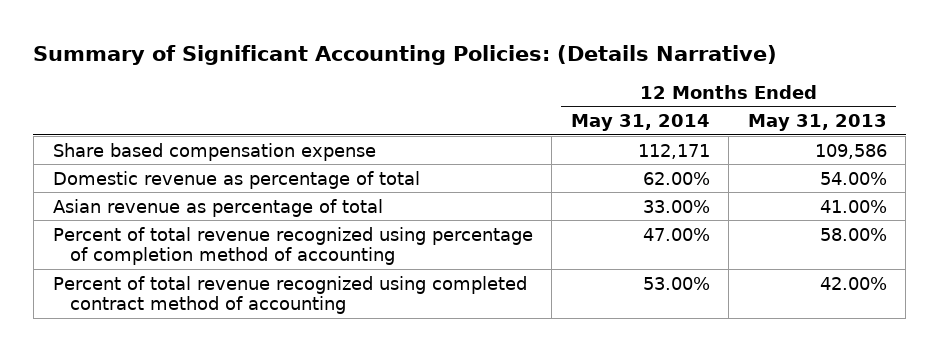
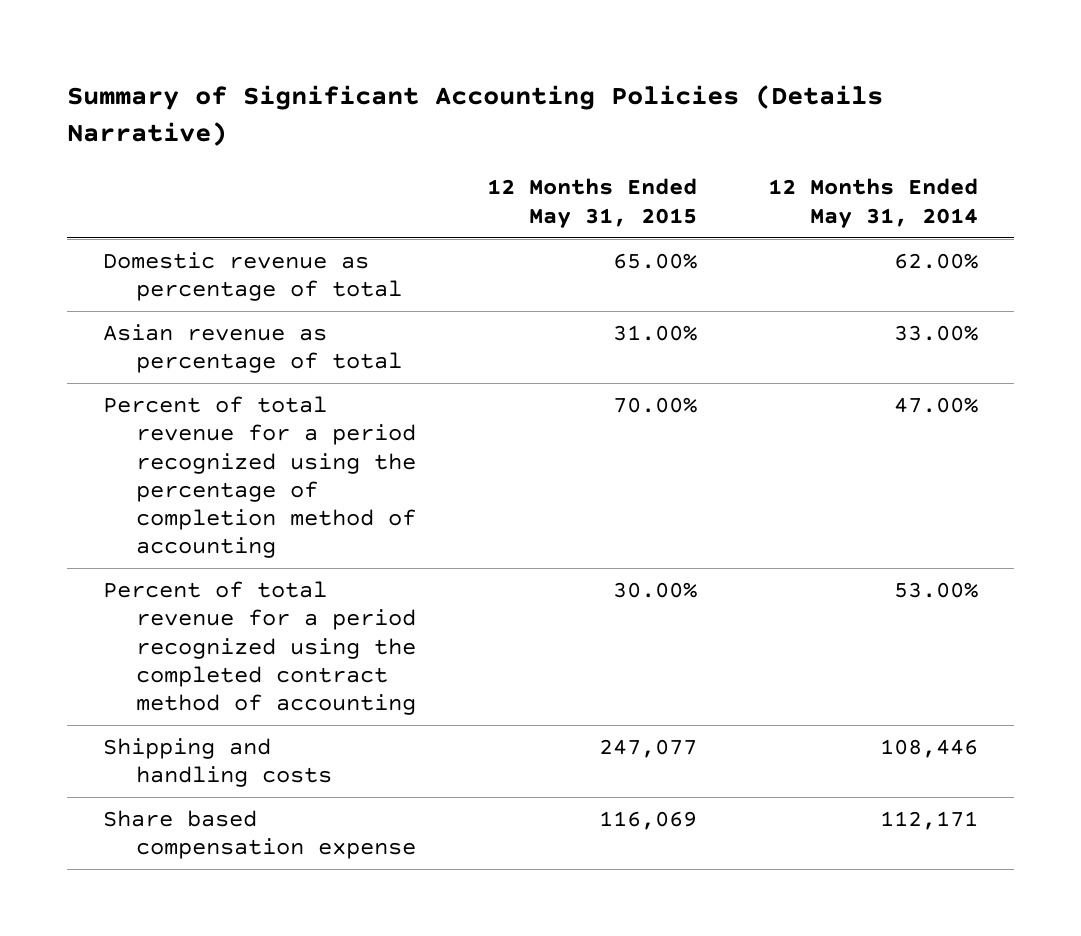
[33,45,778,66] Summary of Significant Accounting Policies: (Details Narrative) -> [67,85,884,147] Summary of Significant Accounting Policies (Details Narrative)
[747,114,887,132] May 31, 2013 -> none
none -> [486,178,697,228] 12 Months Ended May 31, 2015
[52,226,533,266] Percent of total revenue recognized using percentage of completion method of accounting -> [102,396,416,559] Percent of total revenue for a period recognized using the percentage of completion method of accounting
[52,275,527,315] Percent of total revenue recognized using completed contract method of accounting -> [102,581,416,715] Percent of total revenue for a period recognized using the completed contract method of accounting
none -> [102,738,332,788] Shipping and handling costs
[52,142,376,161] Share based compensation expense -> [102,810,416,860] Share based compensation expense

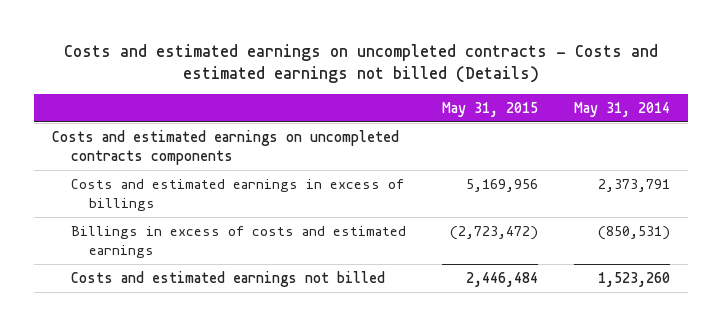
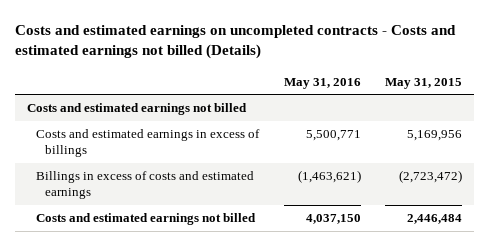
[573,101,670,117] May 31, 2014 -> none
none -> [283,77,361,89] May 31, 2016
[52,130,400,165] Costs and estimated earnings on uncompleted contracts components -> [27,103,248,116] Costs and estimated earnings not billed

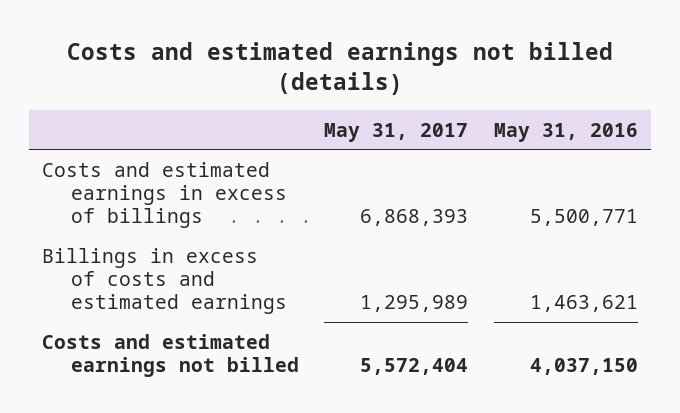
[14,25,456,60] Costs and estimated earnings on uncompleted contracts - Costs and estimated earnings not billed (Details) -> [66,41,613,96] Costs and estimated earnings not billed (details)
[385,77,463,89] May 31, 2015 -> none
none -> [324,122,469,142] May 31, 2017
[27,103,248,116] Costs and estimated earnings not billed -> none
[297,170,361,184] (1,463,621) -> [529,295,638,313] 1,463,621

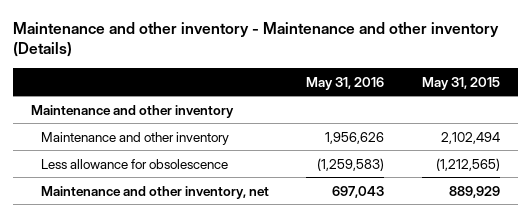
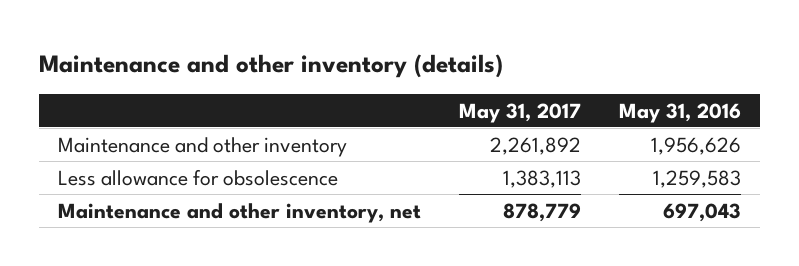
[12,21,499,58] Maintenance and other inventory - Maintenance and other inventory (Details) -> [38,54,503,79] Maintenance and other inventory (details)
[421,76,500,90] May 31, 2015 -> none
none -> [458,102,581,123] May 31, 2017
[31,104,235,118] Maintenance and other inventory -> none
[317,157,385,171] (1,259,583) -> [652,169,741,188] 1,259,583

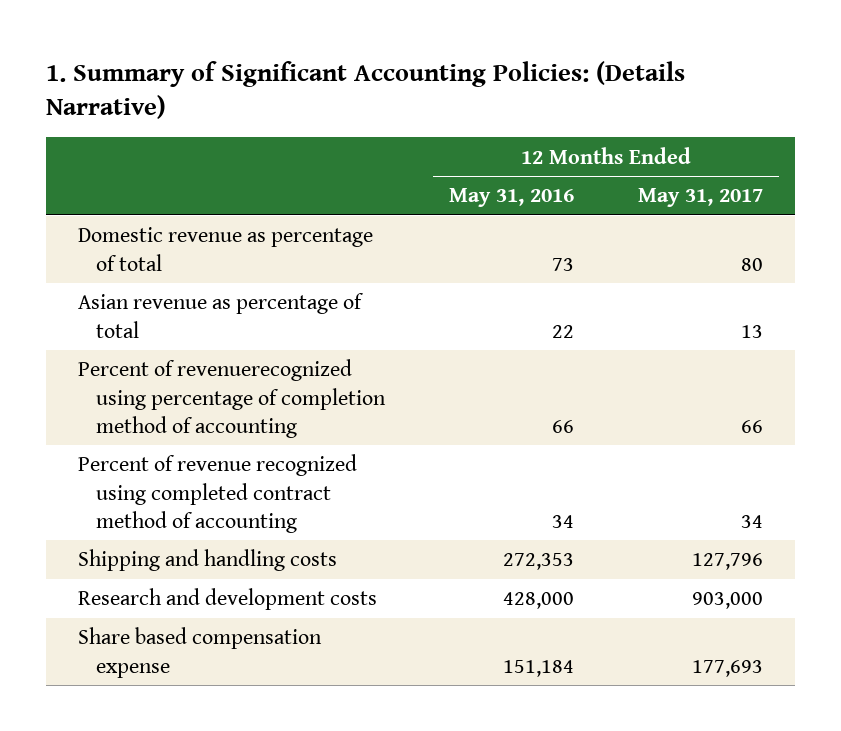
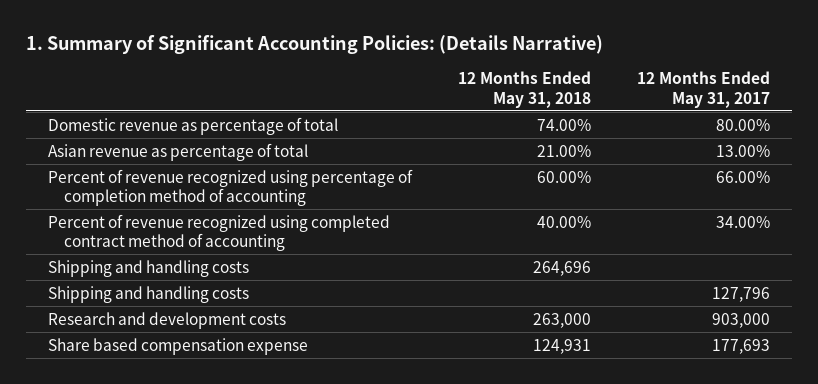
[448,188,574,208] May 31, 2016 -> none
none -> [458,71,592,108] 12 Months Ended May 31, 2018
[740,257,763,271] 80 -> [715,118,770,131] 80.00%
[740,324,763,338] 13 -> [715,144,770,157] 13.00%
[78,359,386,438] Percent of revenuerecognized using percentage of completion method of accounting -> [48,168,414,206] Percent of revenue recognized using percentage of completion method of accounting
[740,419,763,433] 66 -> [715,170,770,183] 66.00%
[740,514,763,528] 34 -> [715,215,770,228] 34.00%
none -> [48,259,250,277] Shipping and handling costs

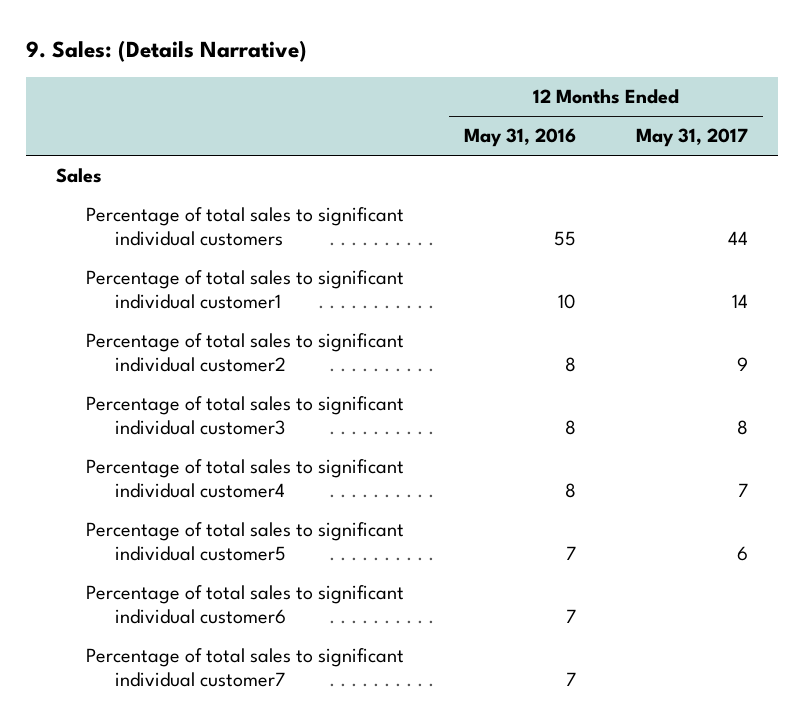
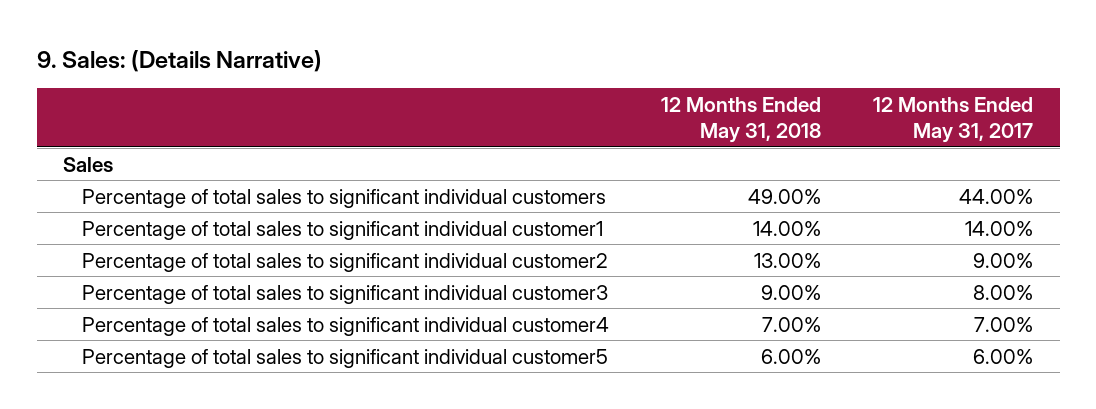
[463,128,576,148] May 31, 2016 -> none
none -> [661,96,822,144] 12 Months Ended May 31, 2018
[85,585,404,625] Percentage of total sales to significant individual customer6 -> none
[85,648,404,688] Percentage of total sales to significant individual customer7 -> none
[727,231,748,246] 44 -> [959,188,1034,204] 44.00%
[731,294,748,309] 14 -> [965,220,1034,236] 14.00%
[736,357,748,372] 9 -> [973,252,1034,268] 9.00%
[736,420,748,436] 8 -> [973,284,1034,300] 8.00%
[737,483,748,498] 7 -> [974,316,1034,332] 7.00%
[736,546,748,562] 6 -> [973,348,1034,364] 6.00%

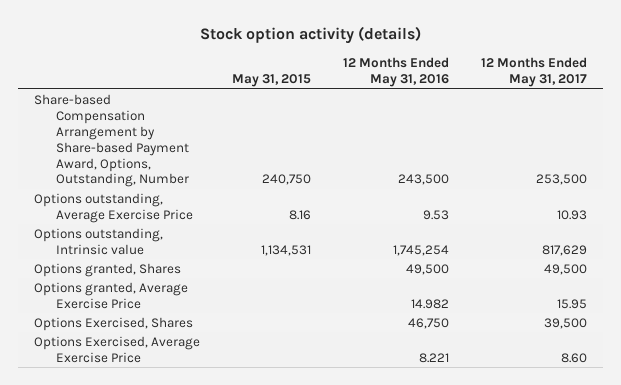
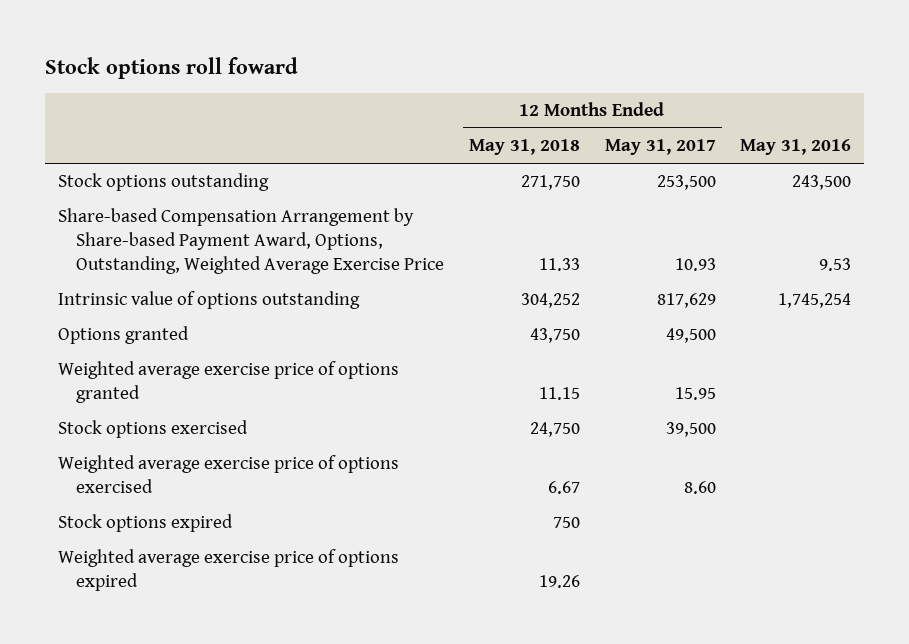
[199,26,421,45] Stock option activity (details) -> [45,57,299,80] Stock options roll foward
[232,74,312,88] May 31, 2015 -> none
[343,57,450,88] 12 Months Ended May 31, 2016 -> none
none -> [468,139,580,156] May 31, 2018
none -> [740,139,852,156] May 31, 2016
[34,94,189,188] Share-based Compensation Arrangement by Share-based Payment Award, Options, Outstanding, Number -> [57,173,269,192] Stock options outstanding
[34,193,193,223] Options outstanding, Average Exercise Price -> [57,208,445,274] Share-based Compensation Arrangement by Share-based Payment Award, Options, Outstanding, Weighted Average Exercise Price
[34,228,164,255] Options outstanding, Intrinsic value -> [57,291,360,310] Intrinsic value of options outstanding
[34,263,182,278] Options granted, Shares -> [57,326,189,345] Options granted
[34,282,189,309] Options granted, Average Exercise Price -> [57,361,399,404] Weighted average exercise price of options granted
[34,317,194,332] Options Exercised, Shares -> [57,420,248,439] Stock options exercised
[34,336,201,363] Options Exercised, Average Exercise Price -> [57,455,399,494] Weighted average exercise price of options exercised
none -> [57,514,233,533] Stock options expired
none -> [57,549,399,592] Weighted average exercise price of options expired

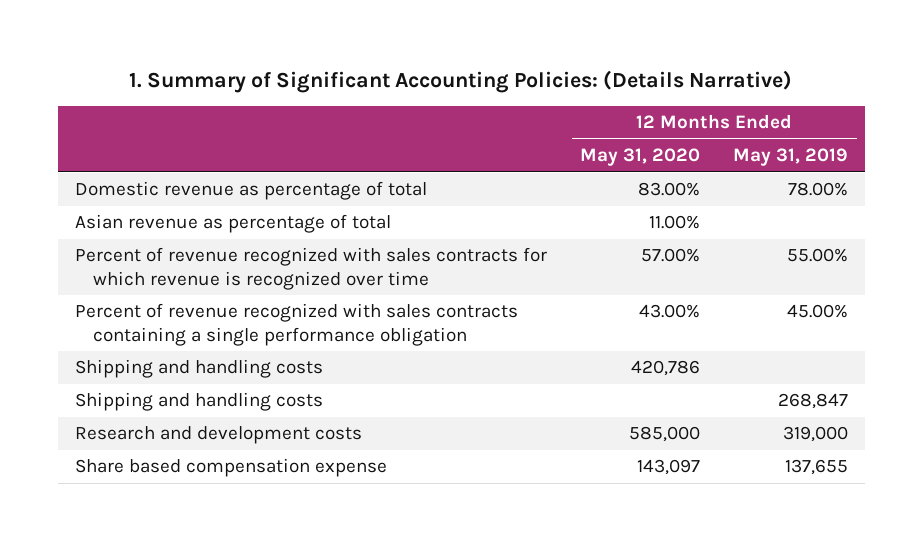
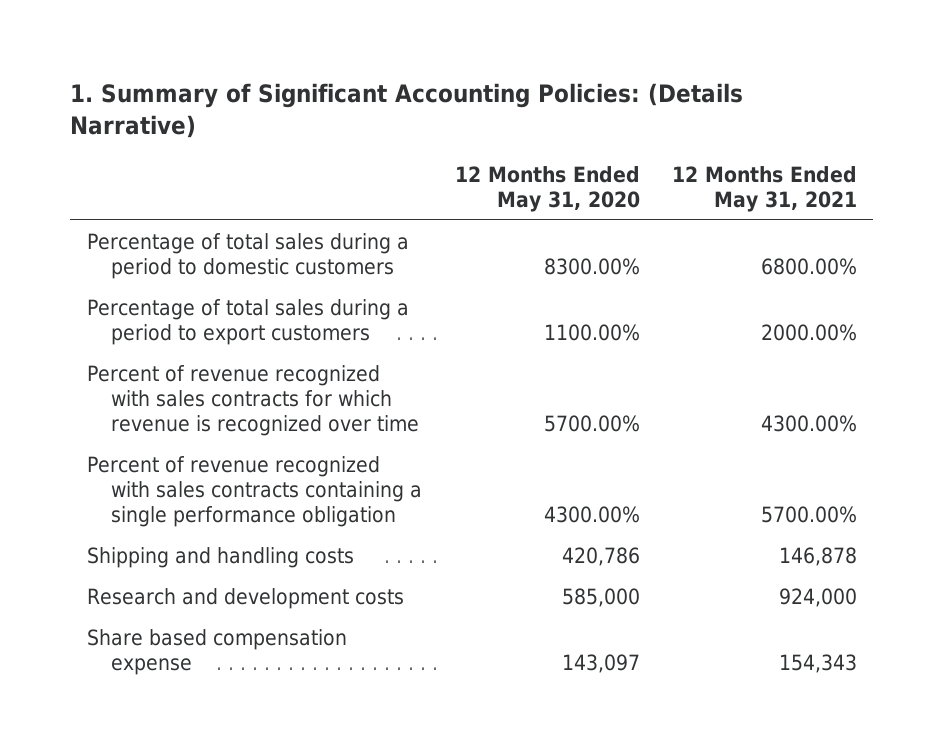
[733,148,849,167] May 31, 2019 -> none
none -> [672,165,858,212] 12 Months Ended May 31, 2021
[74,181,427,201] Domestic revenue as percentage of total -> [86,232,409,280] Percentage of total sales during a period to domestic customers
[637,182,700,197] 83.00% -> [543,258,640,276] 8300.00%
[74,214,391,234] Asian revenue as percentage of total -> [86,298,409,346] Percentage of total sales during a period to export customers
[648,215,700,230] 11.00% -> [543,324,640,342] 1100.00%
[640,248,700,263] 57.00% -> [543,415,640,433] 5700.00%
[638,304,700,319] 43.00% -> [543,506,640,524] 4300.00%
[74,392,323,412] Shipping and handling costs -> none

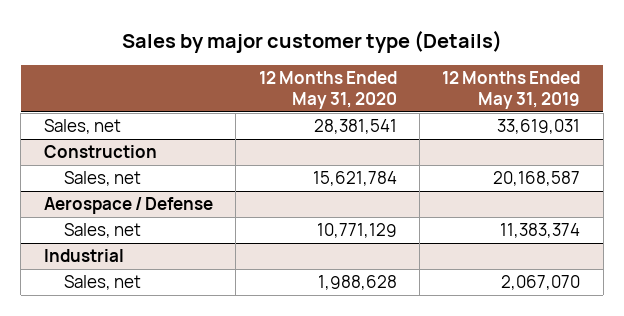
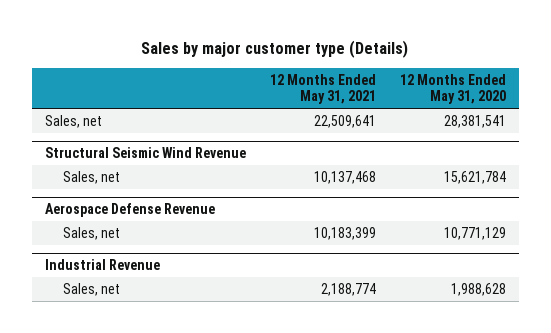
[442,71,581,109] 12 Months Ended May 31, 2019 -> none
none -> [269,73,376,105] 12 Months Ended May 31, 2021
[43,145,157,159] Construction -> none
none -> [44,147,246,159] Structural Seismic Wind Revenue
[43,197,213,215] Aerospace / Defense -> [44,203,215,218] Aerospace Defense Revenue
[43,249,124,263] Industrial -> [44,259,160,271] Industrial Revenue

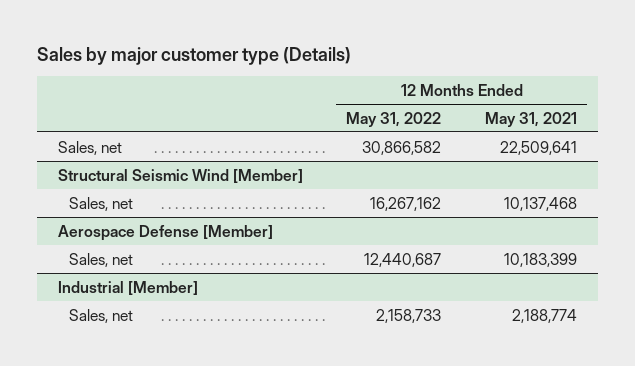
[400,73,507,105] 12 Months Ended May 31, 2020 -> none
none -> [346,111,442,127] May 31, 2022
[44,147,246,159] Structural Seismic Wind Revenue -> [58,168,304,183] Structural Seismic Wind [Member]
[44,203,215,218] Aerospace Defense Revenue -> [58,224,274,241] Aerospace Defense [Member]
[44,259,160,271] Industrial Revenue -> [58,280,199,295] Industrial [Member]

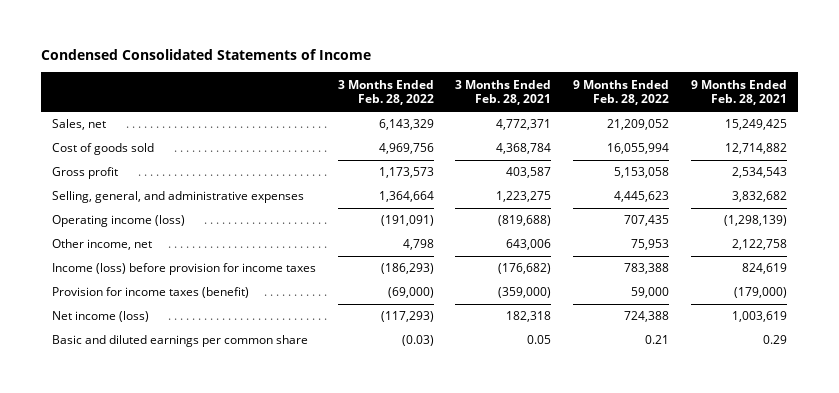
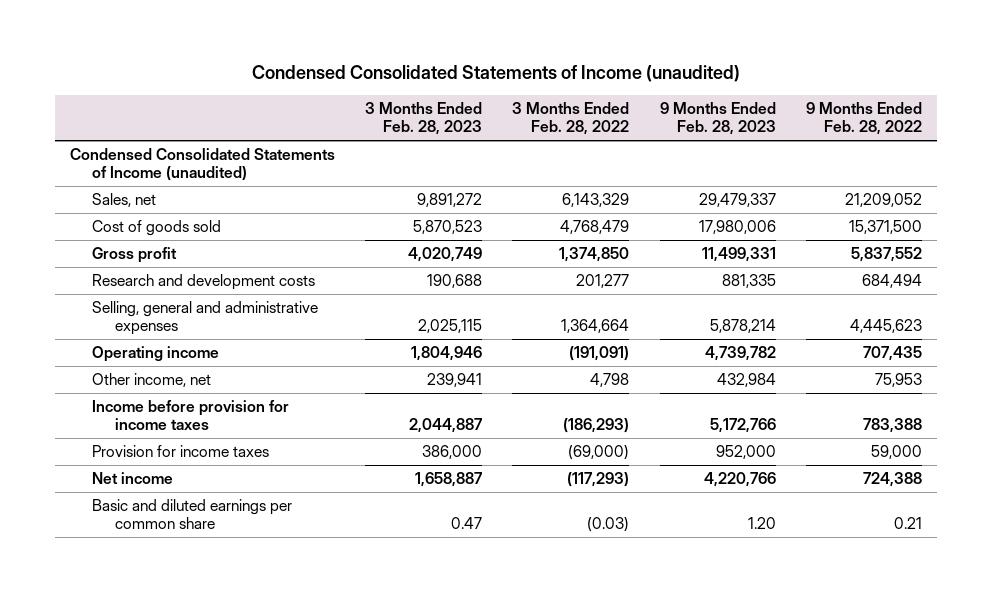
[40,48,371,60] Condensed Consolidated Statements of Income -> [251,65,740,83] Condensed Consolidated Statements of Income (unaudited)
[455,79,552,106] 3 Months Ended Feb. 28, 2021 -> none
[691,79,788,106] 9 Months Ended Feb. 28, 2021 -> none
none -> [365,102,483,136] 3 Months Ended Feb. 28, 2023
none -> [659,102,776,136] 9 Months Ended Feb. 28, 2023
none -> [70,148,336,182] Condensed Consolidated Statements of Income (unaudited)
[378,143,434,155] 4,969,756 -> [560,220,630,235] 4,768,479
[607,143,670,155] 16,055,994 -> [848,220,922,235] 15,371,500
[378,167,434,179] 1,173,573 -> [559,247,630,263] 1,374,850
[614,167,670,179] 5,153,058 -> [850,247,922,263] 5,837,552
none -> [92,274,316,291] Research and development costs
[51,191,304,204] Selling, general, and administrative expenses -> [92,301,319,336] Selling, general and administrative expenses
[51,215,185,228] Operating income (loss) -> [92,346,220,363] Operating income
[51,263,316,276] Income (loss) before provision for income taxes -> [92,400,290,431] Income before provision for income taxes
[51,287,249,299] Provision for income taxes (benefit) -> [92,445,270,458] Provision for income taxes
[51,311,149,323] Net income (loss) -> [92,472,174,485] Net income

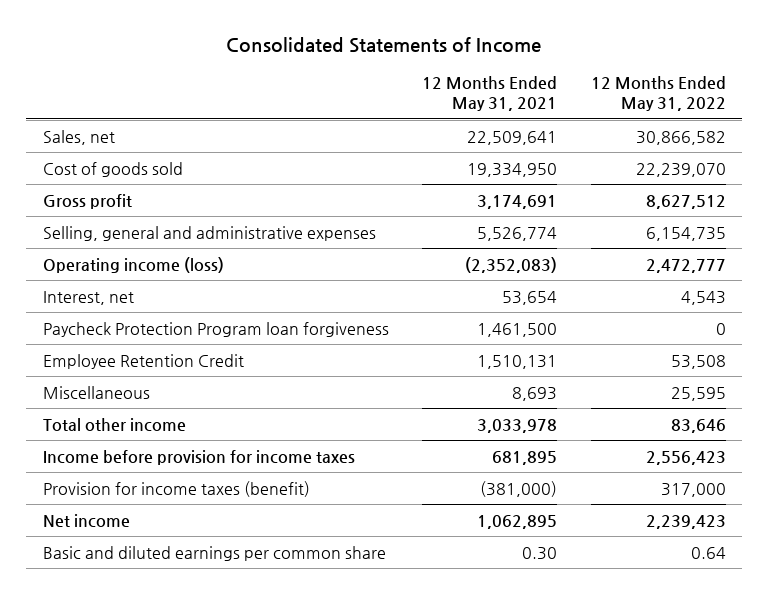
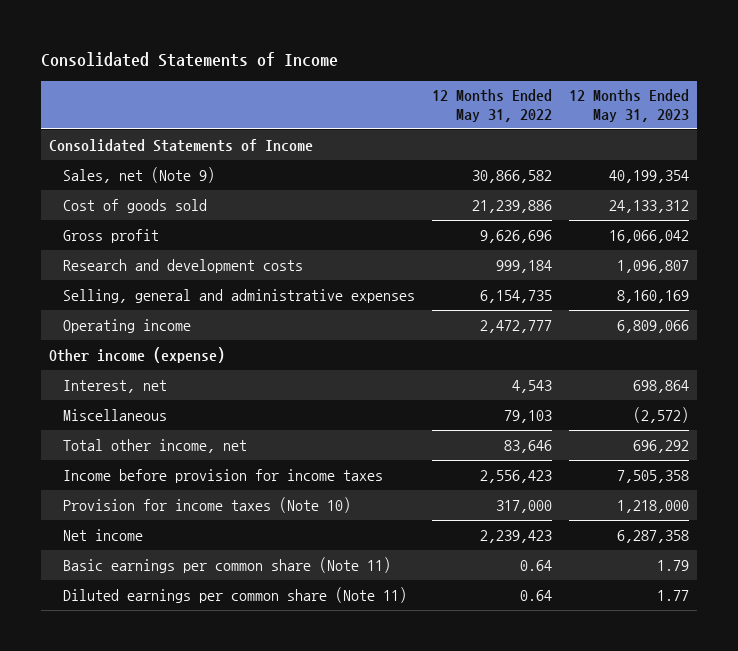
[422,75,558,112] 12 Months Ended May 31, 2021 -> none
none -> [568,89,689,122] 12 Months Ended May 31, 2023
none -> [49,138,314,152] Consolidated Statements of Income
[42,129,115,145] Sales, net -> [62,166,215,183] Sales, net (Note 9)
[635,162,726,177] 22,239,070 -> [471,199,552,213] 21,239,886
[645,194,726,209] 8,627,512 -> [479,229,552,243] 9,626,696
none -> [62,258,303,273] Research and development costs
[42,256,224,273] Operating income (loss) -> [62,318,191,333] Operating income
none -> [49,346,226,363] Other income (expense)
[42,321,389,337] Paycheck Protection Program loan forgiveness -> none
[42,353,244,369] Employee Retention Credit -> none
[670,386,726,401] 25,595 -> [503,409,552,423] 79,103
[42,417,186,432] Total other income -> [62,438,247,453] Total other income, net
[42,480,310,497] Provision for income taxes (benefit) -> [62,496,351,513] Provision for income taxes (Note 10)
[42,545,386,561] Basic and diluted earnings per common share -> [62,556,391,573] Basic earnings per common share (Note 11)
none -> [62,586,407,603] Diluted earnings per common share (Note 11)

